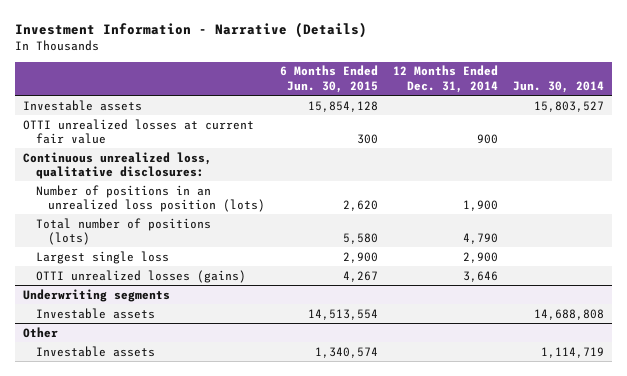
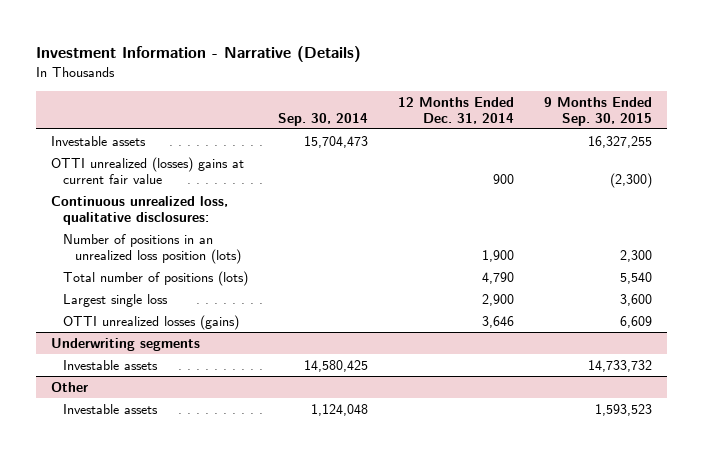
[280,65,379,93] 6 Months Ended Jun. 30, 2015 -> none
[513,80,605,93] Jun. 30, 2014 -> none
none -> [277,112,368,126] Sep. 30, 2014
none -> [543,96,652,126] 9 Months Ended Sep. 30, 2015
[22,118,254,144] OTTI unrealized losses at current fair value -> [51,156,245,184] OTTI unrealized (losses) gains at current fair value

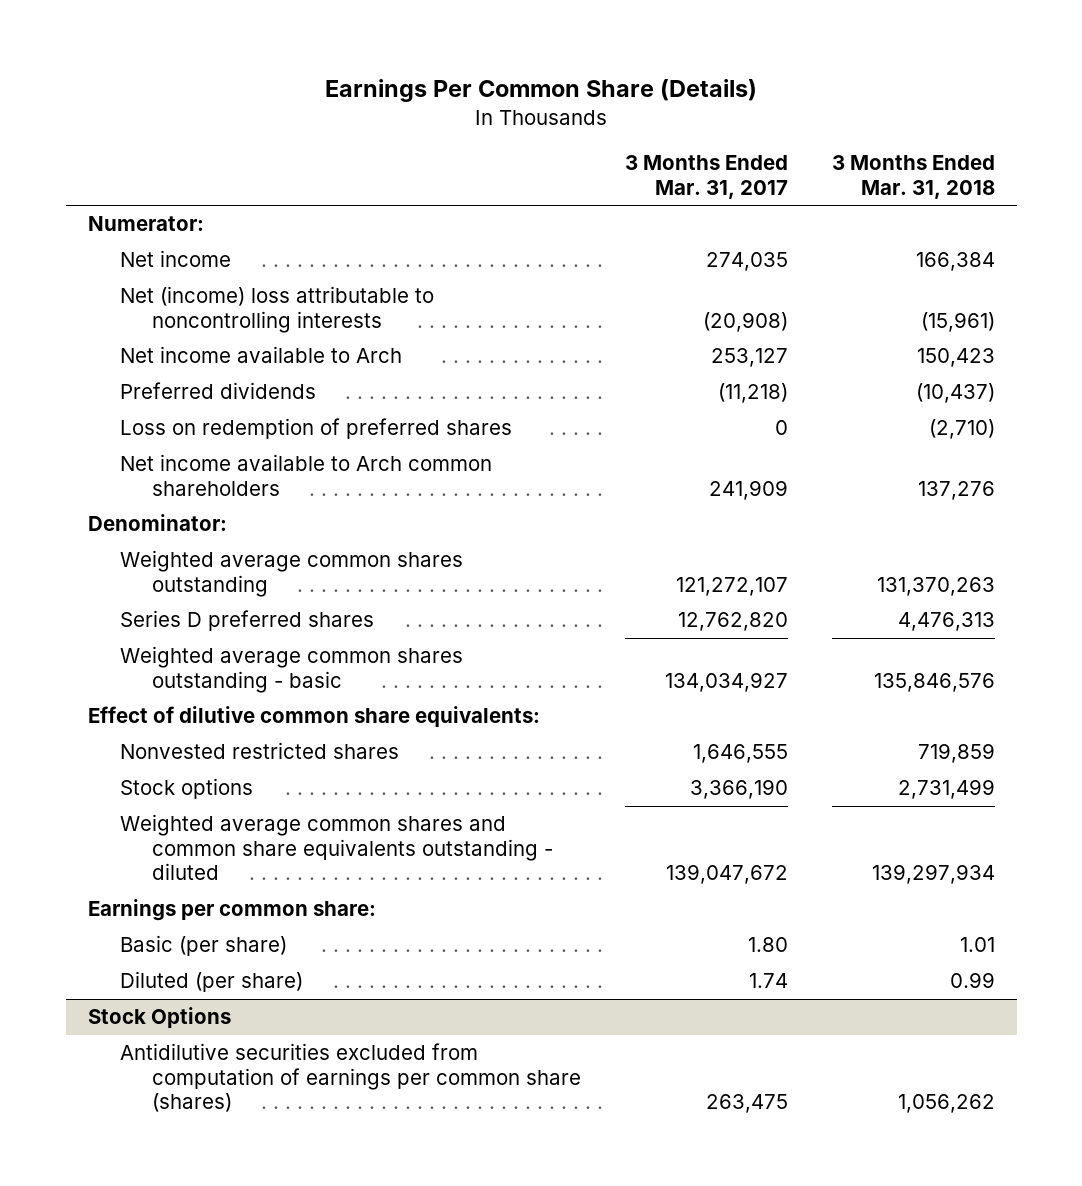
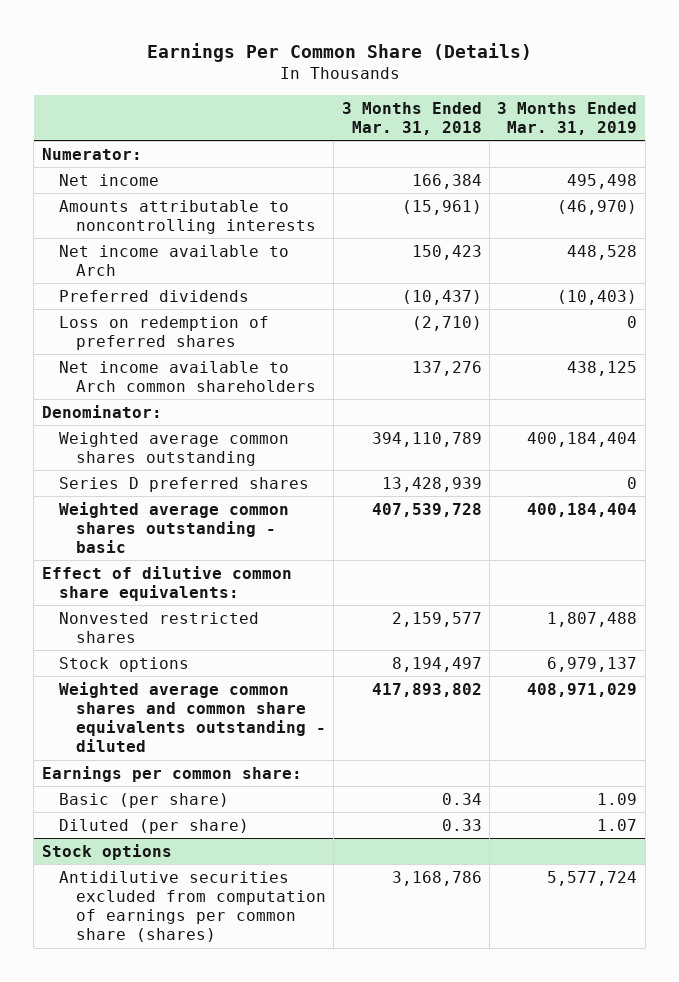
[624,155,788,199] 3 Months Ended Mar. 31, 2017 -> none
none -> [497,101,638,135] 3 Months Ended Mar. 31, 2019
[119,286,434,333] Net (income) loss attributable to noncontrolling interests -> [58,199,316,234] Amounts attributable to noncontrolling interests
[876,576,995,596] 131,370,263 -> [371,431,482,447] 394,110,789
[897,612,995,632] 4,476,313 -> [381,476,482,492] 13,428,939
[873,672,995,692] 135,846,576 -> [371,502,482,517] 407,539,728
[917,743,995,764] 719,859 -> [391,611,482,627] 2,159,577
[897,779,995,800] 2,731,499 -> [391,656,482,672] 8,194,497
[871,864,995,885] 139,297,934 -> [371,682,482,697] 417,893,802
[959,937,995,953] 1.01 -> [441,792,482,805] 0.34
[949,972,995,989] 0.99 -> [441,818,482,831] 0.33
[87,1007,231,1029] Stock Options -> [41,843,172,860] Stock options
[897,1094,995,1114] 1,056,262 -> [391,870,482,886] 3,168,786

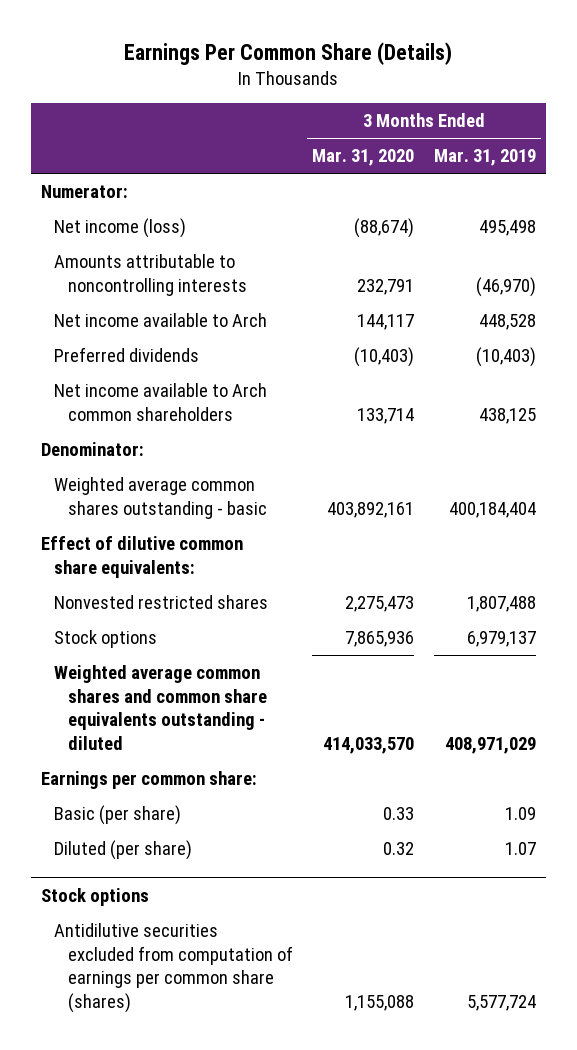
[341,101,482,135] 3 Months Ended Mar. 31, 2018 -> none
none -> [312,149,415,167] Mar. 31, 2020
[58,173,159,186] Net income -> [54,218,187,239] Net income (loss)
[58,315,269,350] Loss on redemption of preferred shares -> none
[58,431,289,466] Weighted average common shares outstanding -> none
[58,476,309,492] Series D preferred shares -> none

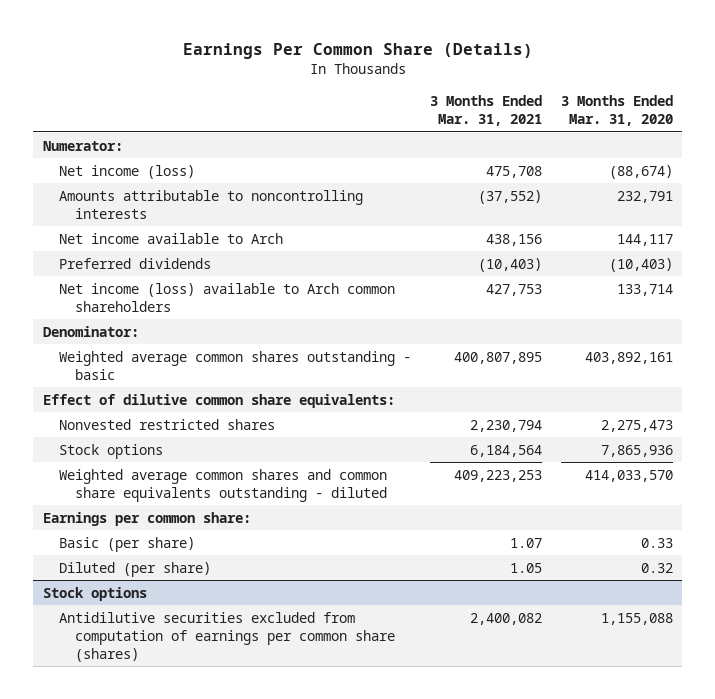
[434,149,537,167] Mar. 31, 2019 -> none
none -> [429,95,542,127] 3 Months Ended Mar. 31, 2021
[54,383,268,421] Net income available to Arch common shareholders -> [58,282,395,312] Net income (loss) available to Arch common shareholders

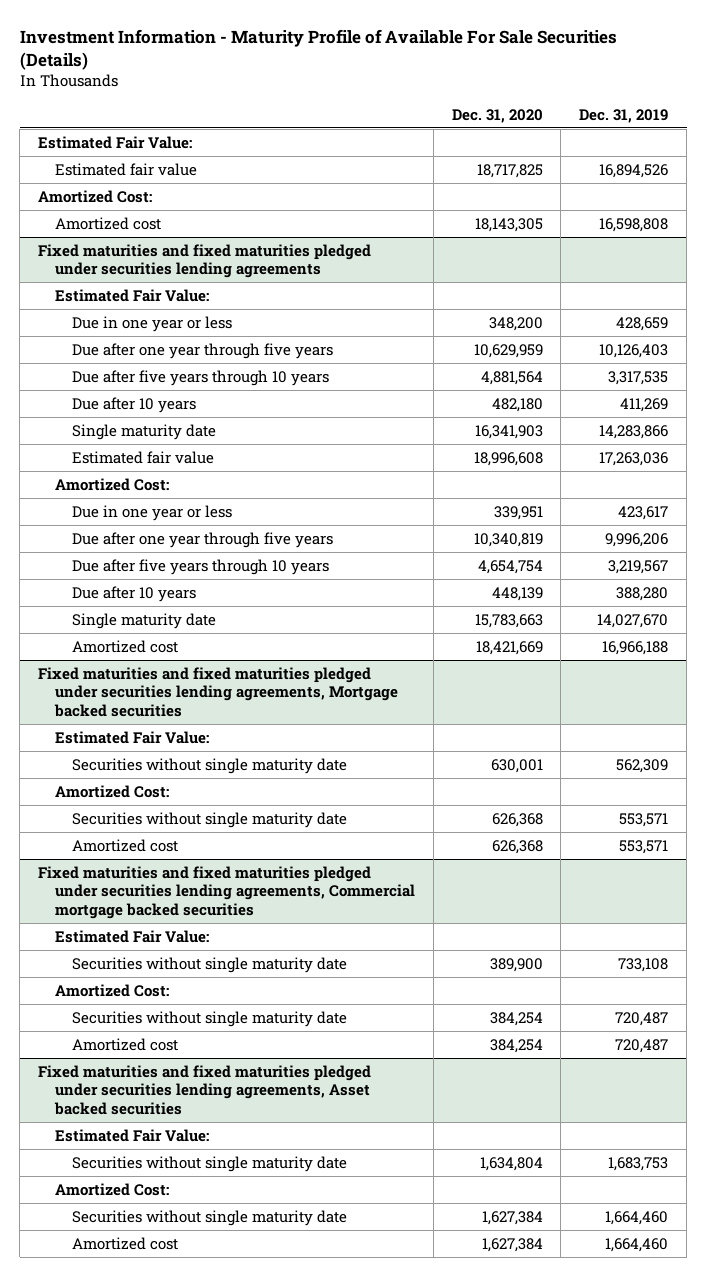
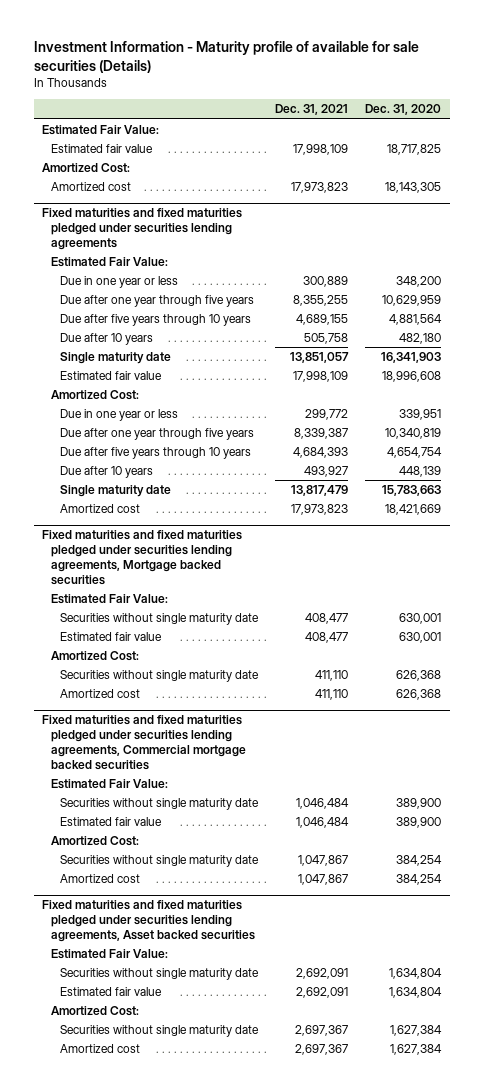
[19,28,617,71] Investment Information - Maturity Profile of Available For Sale Securities (Details) -> [33,41,419,74] Investment Information - Maturity profile of available for sale securities (Details)
[579,108,669,123] Dec. 31, 2019 -> none
none -> [275,104,349,116] Dec. 31, 2021
none -> [60,632,163,642] Estimated fair value
none -> [60,817,163,827] Estimated fair value
none -> [60,987,163,997] Estimated fair value

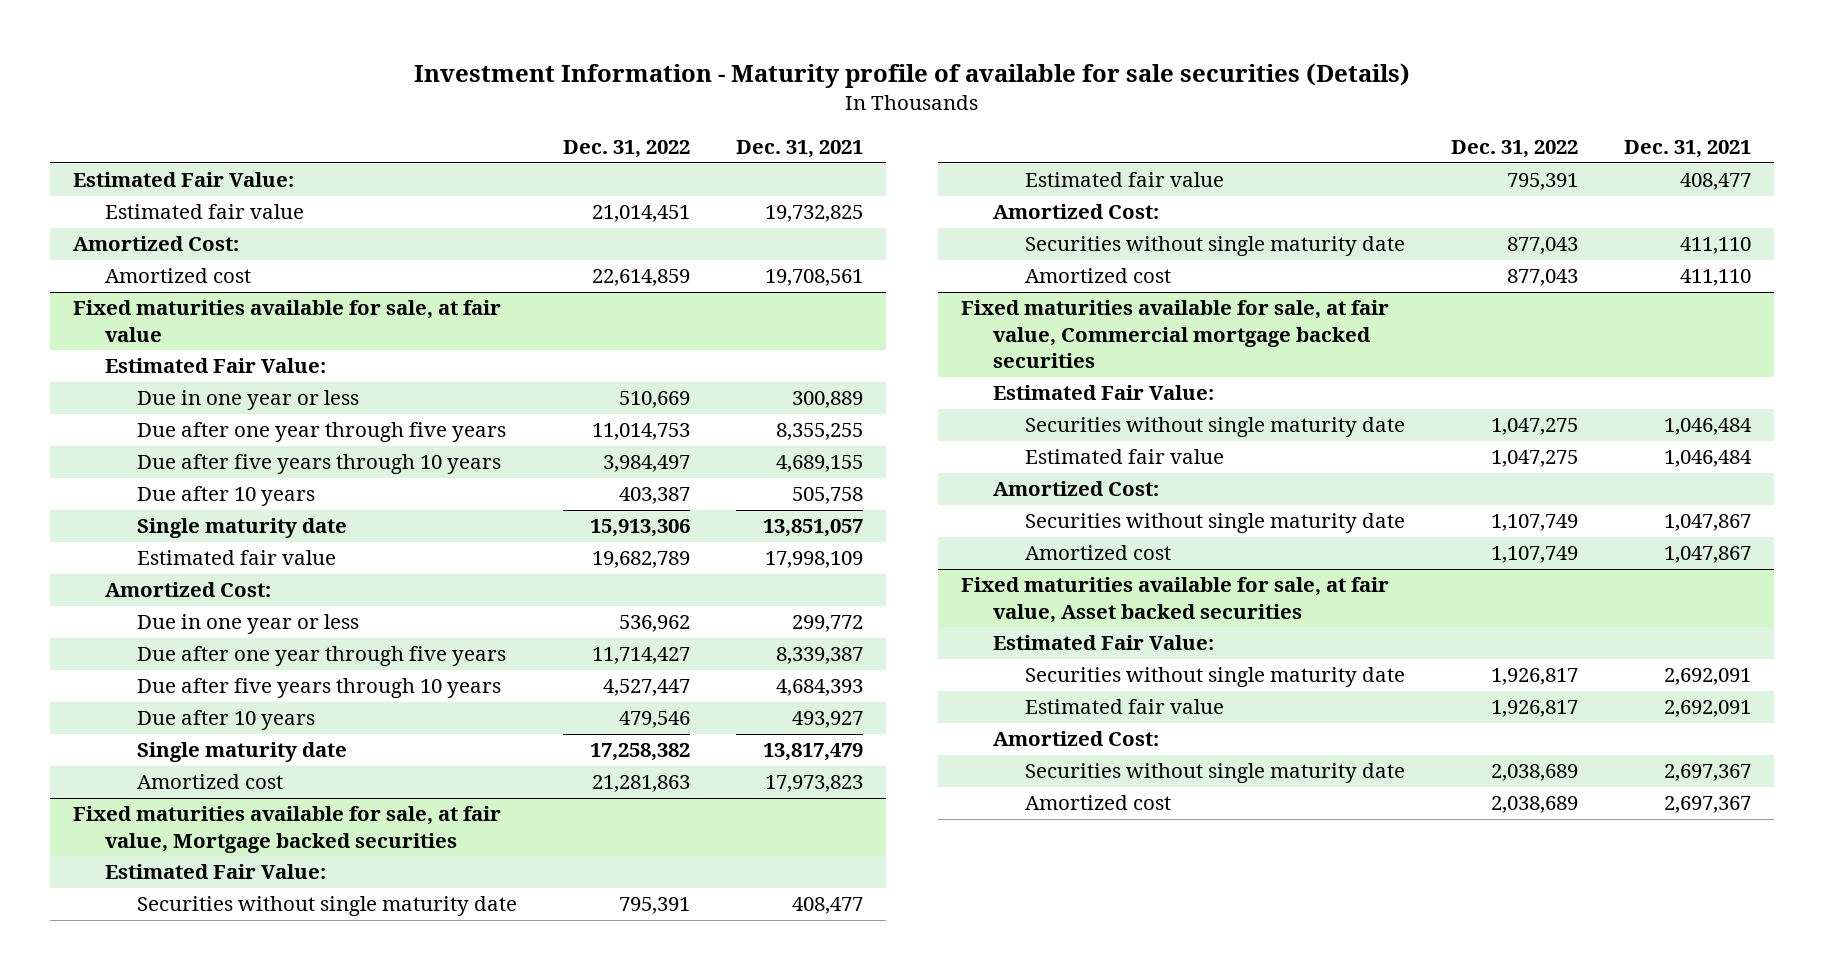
[365,104,442,116] Dec. 31, 2020 -> none
none -> [563,140,691,159] Dec. 31, 2022
[293,144,349,156] 17,998,109 -> [765,205,864,223] 19,732,825
[291,182,349,194] 17,973,823 -> [765,269,864,287] 19,708,561
[42,208,243,251] Fixed maturities and fixed maturities pledged under securities lending agreements -> [73,300,502,342] Fixed maturities available for sale, at fair value
[42,530,243,585] Fixed maturities and fixed maturities pledged under securities lending agreements, Mortgage backed securities -> none
none -> [73,806,502,853] Fixed maturities available for sale, at fair value, Mortgage backed securities
[42,715,247,770] Fixed maturities and fixed maturities pledged under securities lending agreements, Commercial mortgage backed securities -> none
none -> [960,300,1389,369] Fixed maturities available for sale, at fair value, Commercial mortgage backed securities
[42,900,256,943] Fixed maturities and fixed maturities pledged under securities lending agreements, Asset backed securities -> none
none -> [960,577,1389,623] Fixed maturities available for sale, at fair value, Asset backed securities

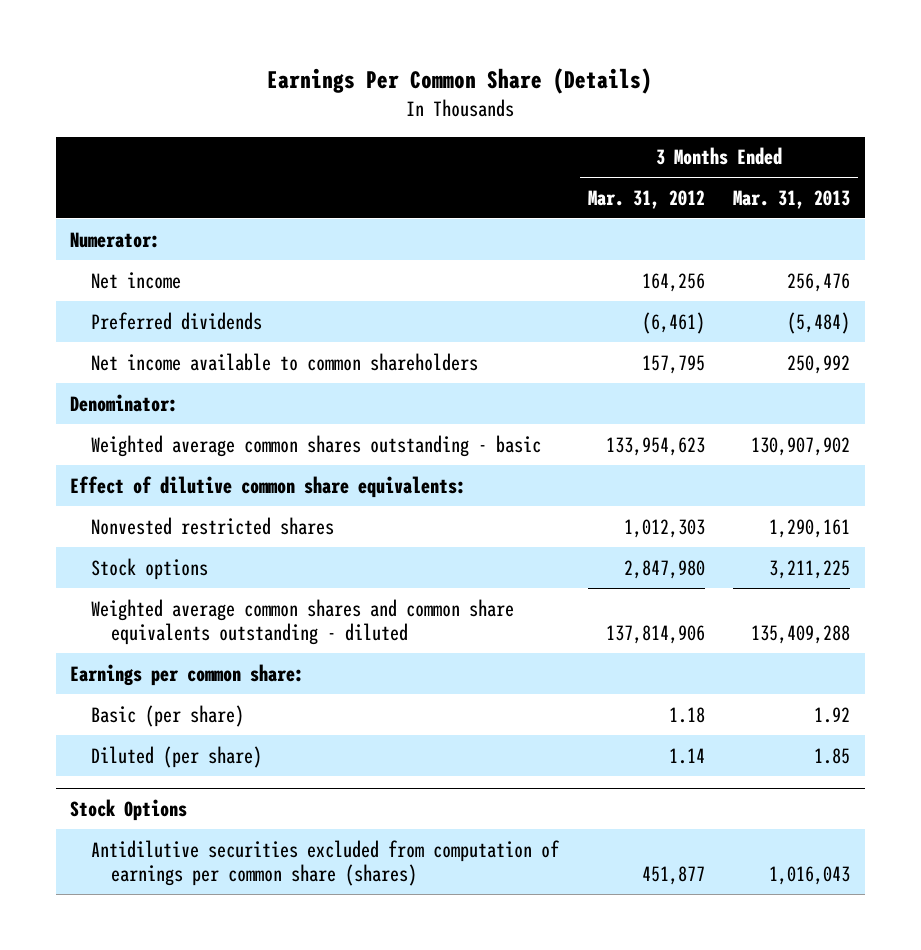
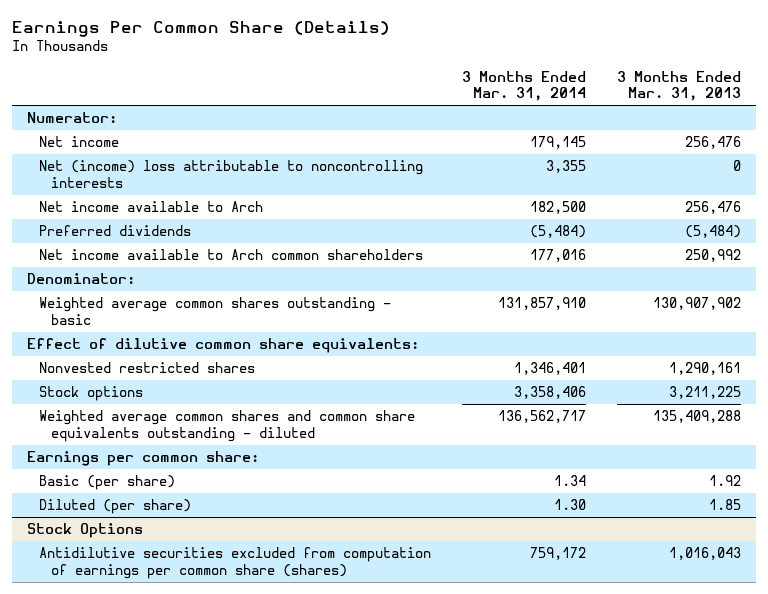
[587,189,705,209] Mar. 31, 2012 -> none
none -> [462,70,587,102] 3 Months Ended Mar. 31, 2014
none -> [39,160,424,189] Net (income) loss attributable to noncontrolling interests
none -> [39,201,264,213] Net income available to Arch
[90,352,478,371] Net income available to common shareholders -> [39,249,424,261] Net income available to Arch common shareholders

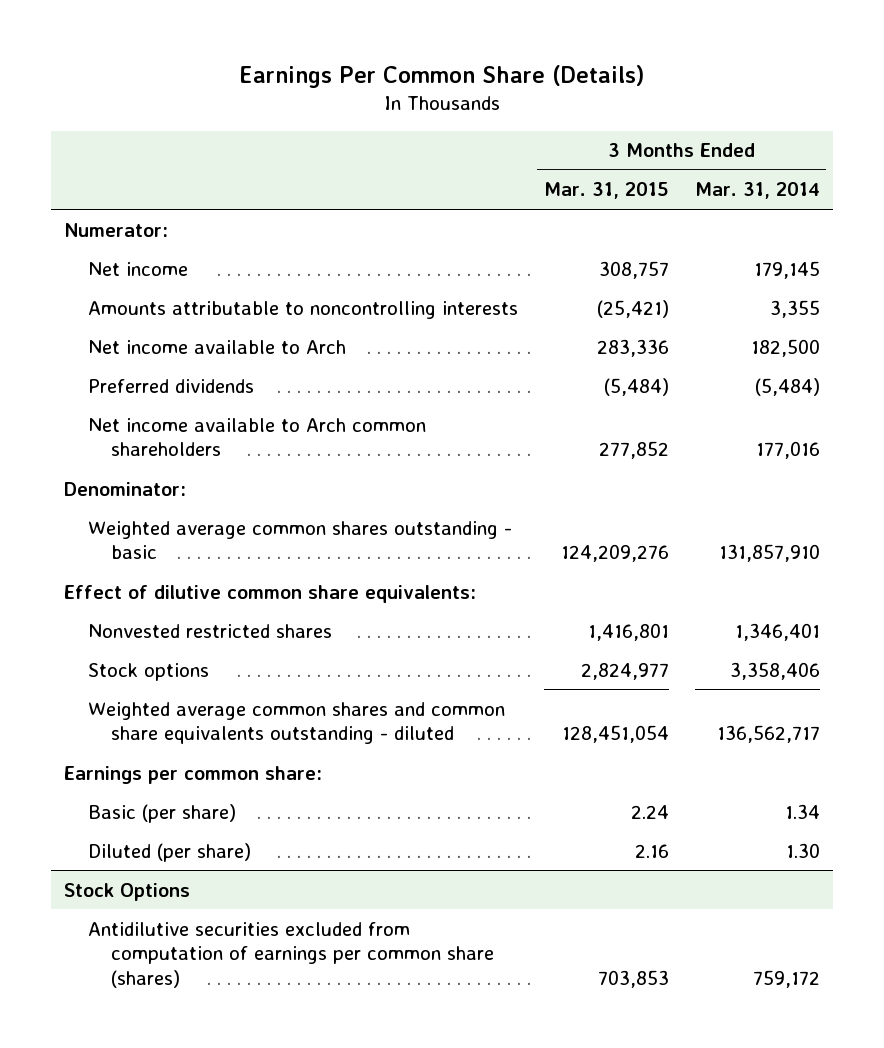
[616,70,741,102] 3 Months Ended Mar. 31, 2013 -> none
none -> [543,182,669,200] Mar. 31, 2015
[39,160,424,189] Net (income) loss attributable to noncontrolling interests -> [87,300,518,319] Amounts attributable to noncontrolling interests

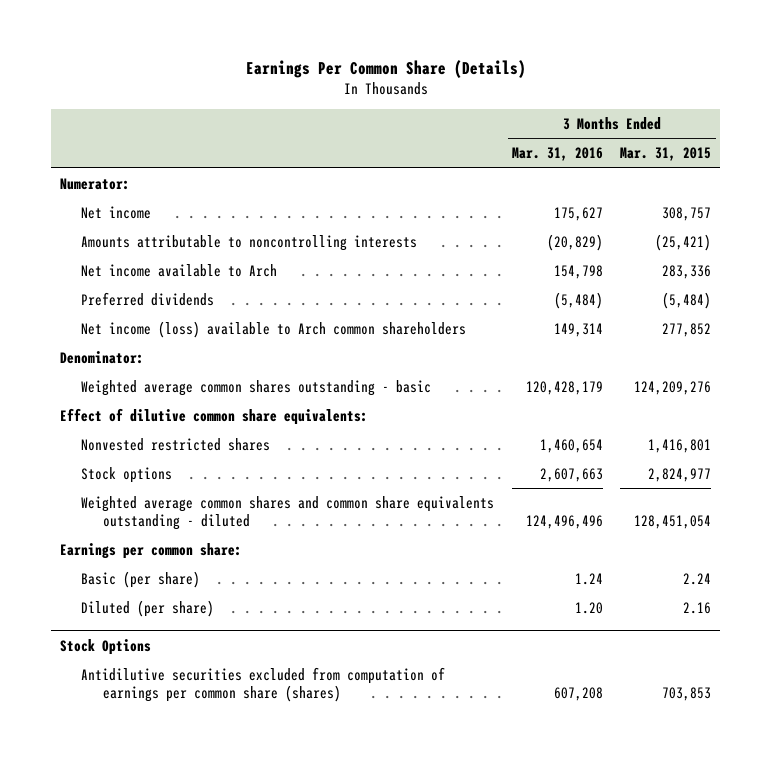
[694,182,820,200] Mar. 31, 2014 -> none
none -> [511,147,603,162] Mar. 31, 2016
[87,417,426,457] Net income available to Arch common shareholders -> [81,320,467,338] Net income (loss) available to Arch common shareholders

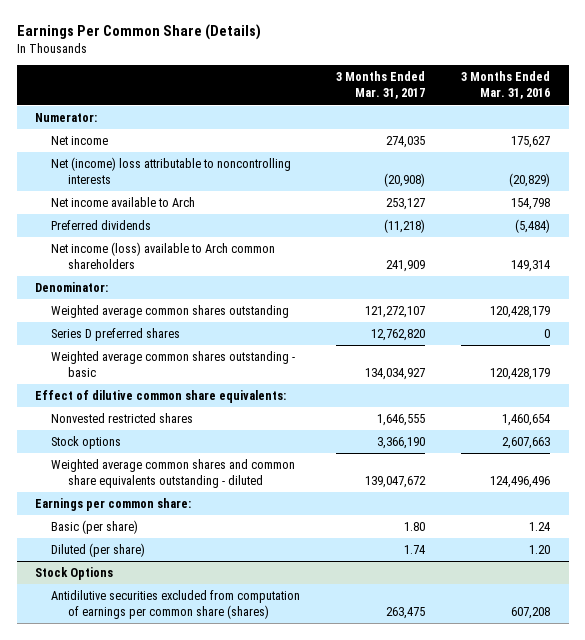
[620,147,712,162] Mar. 31, 2015 -> none
none -> [336,71,426,100] 3 Months Ended Mar. 31, 2017
[81,234,418,251] Amounts attributable to noncontrolling interests -> [51,157,292,185] Net (income) loss attributable to noncontrolling interests
none -> [51,305,290,319] Weighted average common shares outstanding
none -> [51,328,181,342] Series D preferred shares

